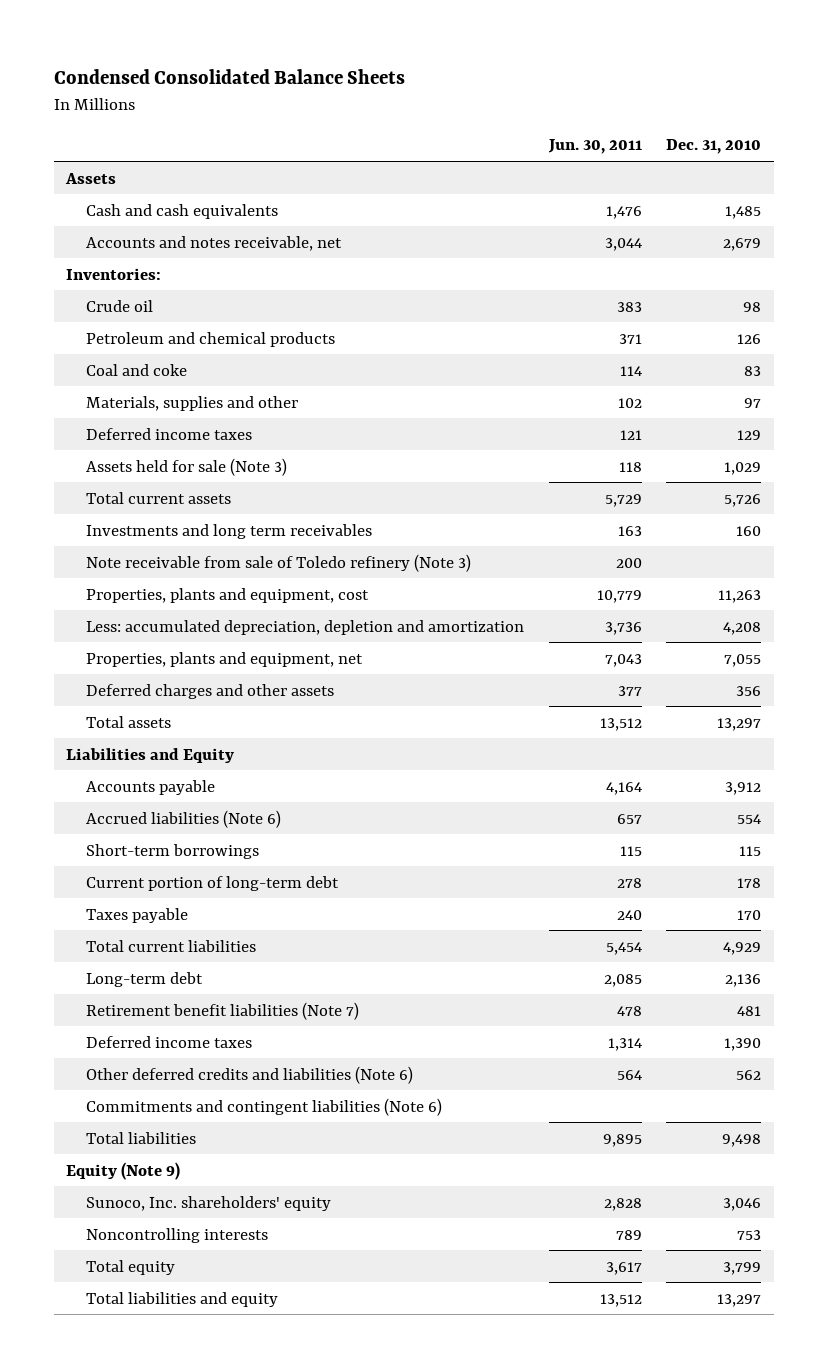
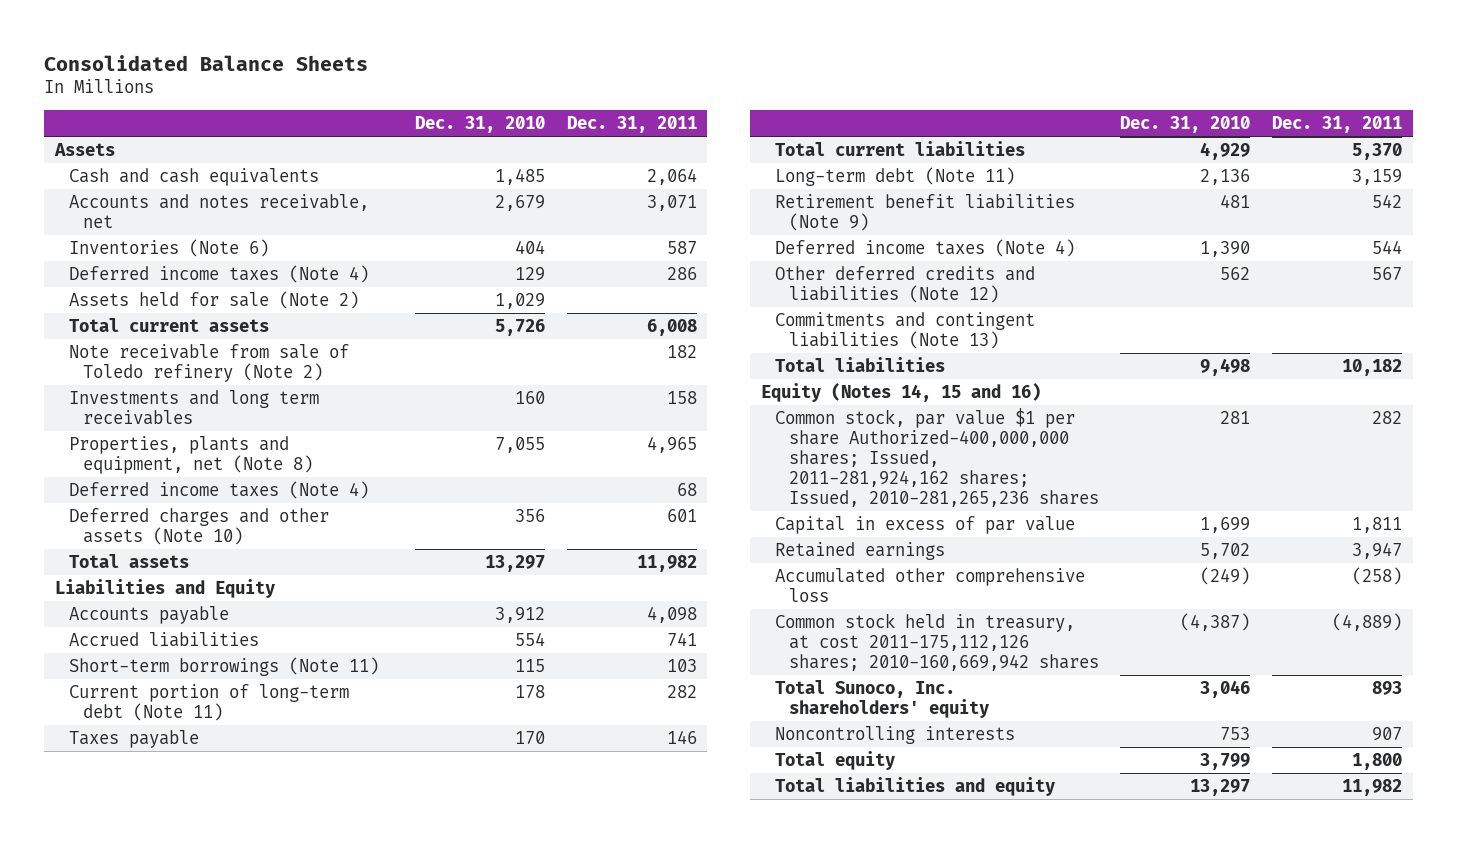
[54,68,406,84] Condensed Consolidated Balance Sheets -> [44,54,369,71] Consolidated Balance Sheets
[547,139,642,155] Jun. 30, 2011 -> none
none -> [566,116,697,134] Dec. 31, 2011
[66,267,162,280] Inventories: -> none
[86,299,154,312] Crude oil -> none
[86,331,336,347] Petroleum and chemical products -> none
[86,363,188,376] Coal and coke -> none
[86,395,299,411] Materials, supplies and other -> none
none -> [69,238,270,257] Inventories (Note 6)
[86,427,253,440] Deferred income taxes -> [69,264,370,283] Deferred income taxes (Note 4)
[86,457,288,476] Assets held for sale (Note 3) -> [69,290,360,309] Assets held for sale (Note 2)
none -> [69,343,350,382] Note receivable from sale of Toledo refinery (Note 2)
[86,553,472,572] Note receivable from sale of Toledo refinery (Note 3) -> none
[86,587,370,603] Properties, plants and equipment, cost -> none
[86,619,525,635] Less: accumulated depreciation, depletion and amortization -> none
[86,651,364,667] Properties, plants and equipment, net -> [69,435,314,474] Properties, plants and equipment, net (Note 8)
none -> [69,480,370,499] Deferred income taxes (Note 4)
[86,683,335,699] Deferred charges and other assets -> [69,507,330,545] Deferred charges and other assets (Note 10)
[86,809,282,828] Accrued liabilities (Note 6) -> [69,631,260,647] Accrued liabilities
[86,843,260,859] Short-term borrowings -> [69,656,380,676] Short-term borrowings (Note 11)
[86,875,340,891] Current portion of long-term debt -> [69,683,350,721] Current portion of long-term debt (Note 11)
[86,971,204,987] Long-term debt -> [774,166,1015,186] Long-term debt (Note 11)
[86,1001,360,1020] Retirement benefit liabilities (Note 7) -> [774,193,1075,231] Retirement benefit liabilities (Note 9)
[86,1035,253,1048] Deferred income taxes -> [774,238,1075,257] Deferred income taxes (Note 4)
[86,1065,414,1084] Other deferred credits and liabilities (Note 6) -> [774,265,1035,303] Other deferred credits and liabilities (Note 12)
[86,1097,443,1116] Commitments and contingent liabilities (Note 6) -> [774,311,1035,349] Commitments and contingent liabilities (Note 13)
[66,1161,181,1180] Equity (Note 9) -> [760,382,1041,402] Equity (Notes 14, 15 and 16)
none -> [774,407,1099,507] Common stock, par value $1 per share Authorized-400,000,000 shares; Issued, 2011-281,924,162 shares; Issued, 2010-281,265,236 shares
none -> [774,515,1075,534] Capital in excess of par value
none -> [774,541,945,560] Retained earnings
none -> [774,567,1085,602] Accumulated other comprehensive loss
none -> [774,612,1099,671] Common stock held in treasury, at cost 2011-175,112,126 shares; 2010-160,669,942 shares
[86,1195,332,1211] Sunoco, Inc. shareholders' equity -> [774,679,989,718] Total Sunoco, Inc. shareholders' equity

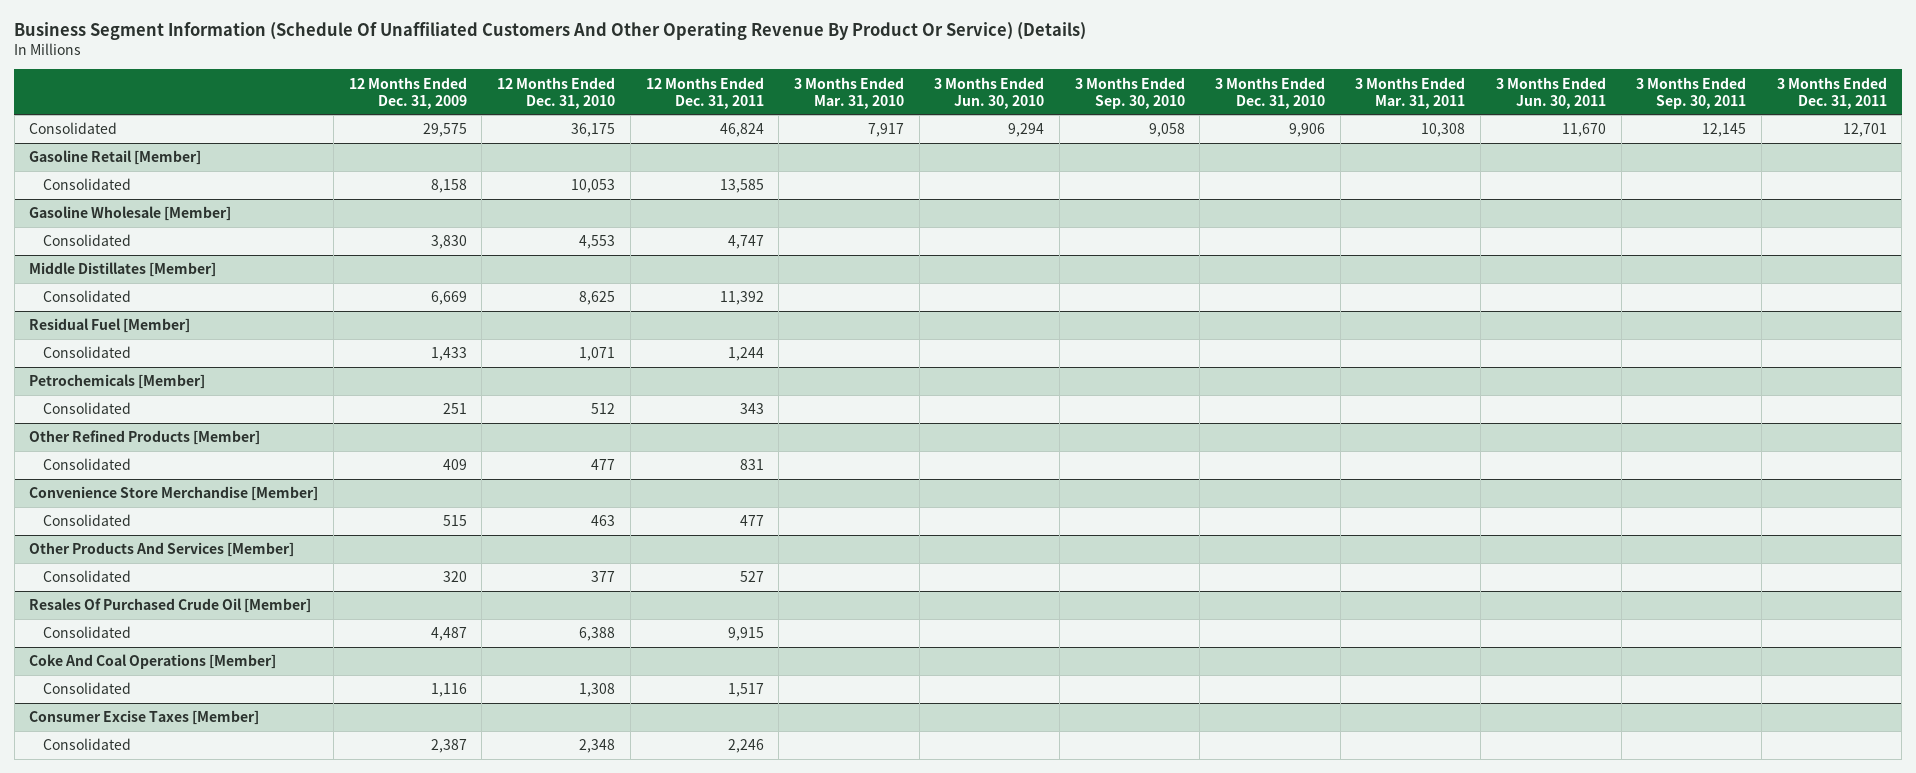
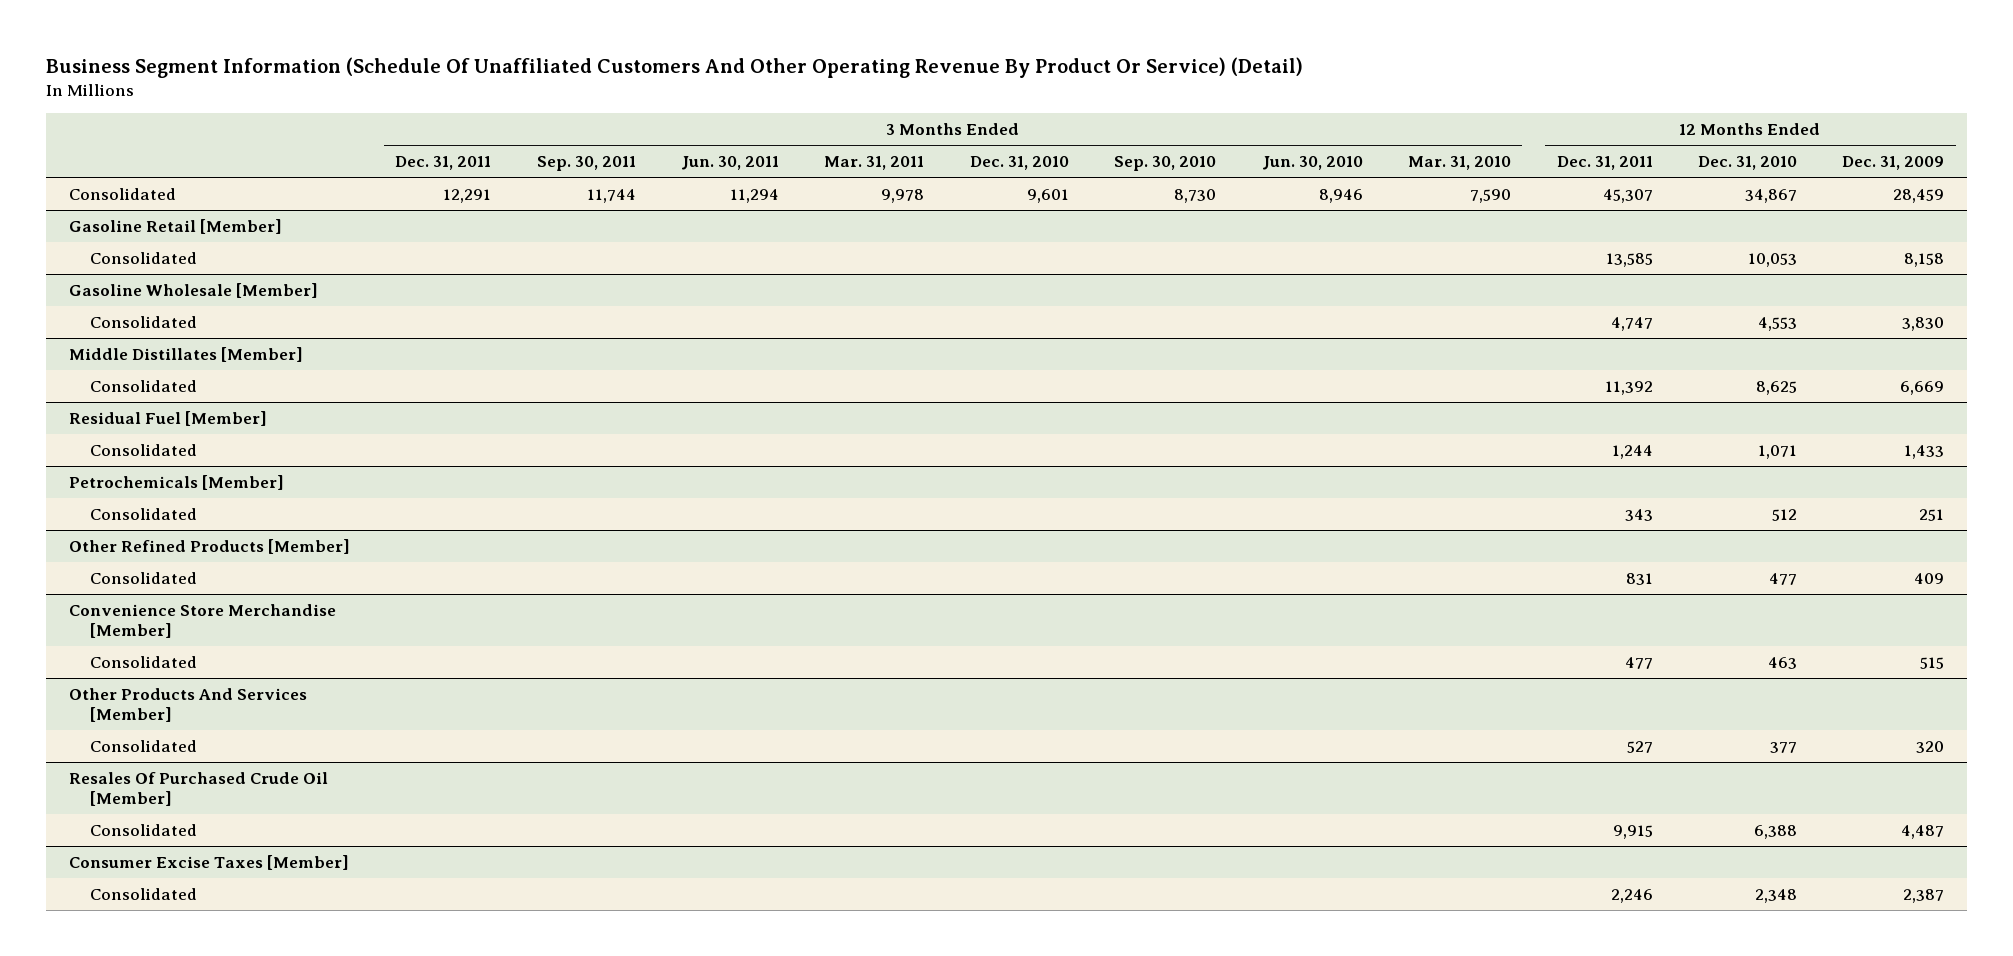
[14,22,1087,41] Business Segment Information (Schedule Of Unaffiliated Customers And Other Operating Revenue By Product Or Service) (Details) -> [46,56,1304,78] Business Segment Information (Schedule Of Unaffiliated Customers And Other Operating Revenue By Product Or Service) (Detail)
[422,123,467,138] 29,575 -> [1893,188,1945,203] 28,459
[571,123,616,138] 36,175 -> [1744,188,1797,203] 34,867
[719,123,764,138] 46,824 -> [1602,188,1653,203] 45,307
[867,123,904,138] 7,917 -> [1470,188,1512,203] 7,590
[1008,123,1045,138] 9,294 -> [1318,188,1363,203] 8,946
[1148,123,1185,138] 9,058 -> [1174,188,1217,203] 8,730
[1289,123,1326,138] 9,906 -> [1026,188,1069,203] 9,601
[1421,123,1466,138] 10,308 -> [881,188,925,203] 9,978
[1561,123,1606,138] 11,670 -> [730,188,780,203] 11,294
[1702,123,1747,138] 12,145 -> [586,188,636,203] 11,744
[1842,123,1887,138] 12,701 -> [443,188,492,203] 12,291
[29,654,277,670] Coke And Coal Operations [Member] -> none
[43,682,132,695] Consolidated -> none

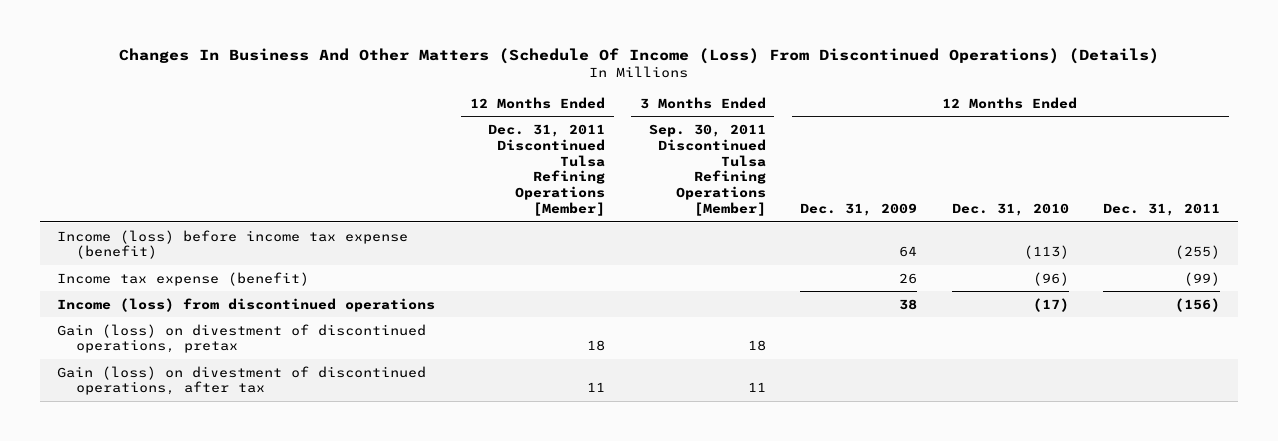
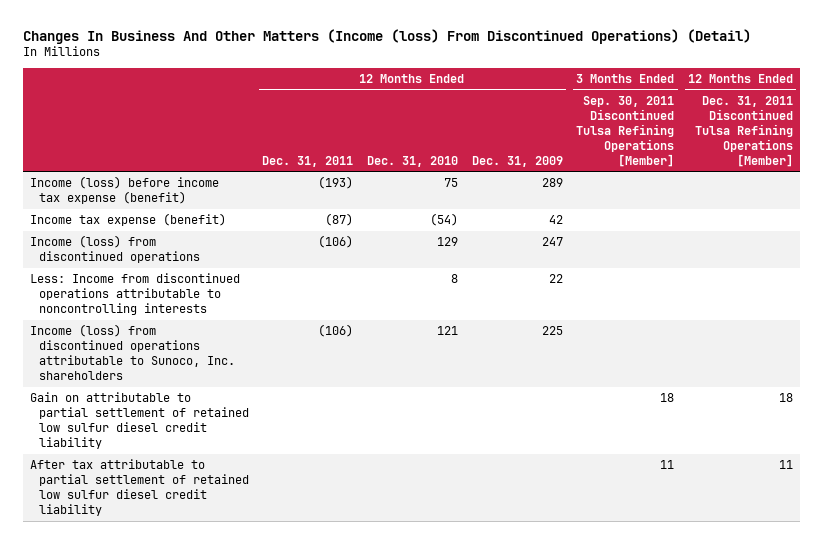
[118,48,1159,65] Changes In Business And Other Matters (Schedule Of Income (Loss) From Discontinued Operations) (Details) -> [22,28,751,44] Changes In Business And Other Matters (Income (loss) From Discontinued Operations) (Detail)
[899,246,918,258] 64 -> [541,178,563,188] 289
[1023,245,1069,260] (113) -> [443,178,458,188] 75
[1175,245,1221,260] (255) -> [318,176,354,190] (193)
[899,272,918,284] 26 -> [548,215,563,225] 42
[1032,271,1069,286] (96) -> [429,213,458,227] (54)
[1184,271,1221,286] (99) -> [325,213,354,227] (87)
[899,298,918,310] 38 -> [541,237,563,247] 247
[1032,297,1069,312] (17) -> [436,237,458,247] 129
[1175,297,1221,312] (156) -> [318,235,354,249] (106)
none -> [29,273,240,315] Less: Income from discontinued operations attributable to noncontrolling interests
none -> [29,324,235,380] Income (loss) from discontinued operations attributable to Sunoco, Inc. shareholders
[57,323,427,354] Gain (loss) on divestment of discontinued operations, pretax -> [29,392,249,449] Gain on attributable to partial settlement of retained low sulfur diesel credit liability
[57,365,427,396] Gain (loss) on divestment of discontinued operations, after tax -> [29,459,249,516] After tax attributable to partial settlement of retained low sulfur diesel credit liability

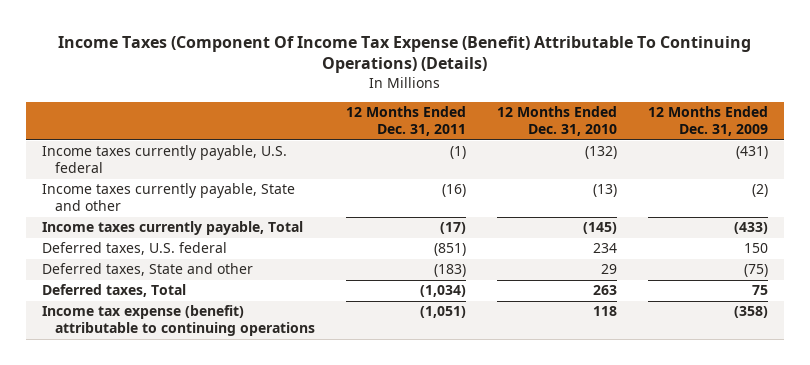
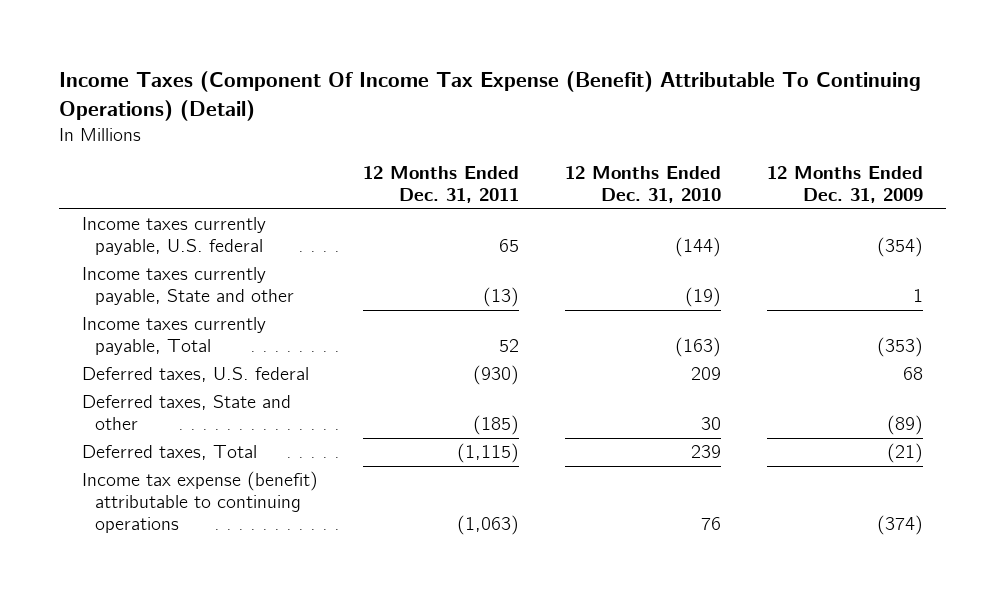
[58,35,752,74] Income Taxes (Component Of Income Tax Expense (Benefit) Attributable To Continuing Operations) (Details) -> [58,71,921,121] Income Taxes (Component Of Income Tax Expense (Benefit) Attributable To Continuing Operations) (Detail)
[450,146,467,160] (1) -> [499,239,520,253] 65
[585,146,618,160] (132) -> [674,237,721,258] (144)
[736,146,769,160] (431) -> [876,237,923,258] (354)
[442,184,467,198] (16) -> [483,287,520,308] (13)
[593,184,618,198] (13) -> [684,287,721,308] (19)
[752,184,769,198] (2) -> [912,289,923,303] 1
[440,222,467,235] (17) -> [499,339,520,353] 52
[583,222,618,235] (145) -> [674,337,721,358] (163)
[734,222,769,235] (433) -> [876,337,923,358] (353)
[434,243,467,257] (851) -> [473,365,520,386] (930)
[593,243,618,254] 234 -> [690,367,721,381] 209
[744,243,769,254] 150 -> [902,367,923,381] 68
[434,264,467,278] (183) -> [473,415,520,436] (185)
[601,264,618,275] 29 -> [700,417,721,431] 30
[744,264,769,278] (75) -> [886,415,923,436] (89)
[420,285,467,298] (1,034) -> [457,443,520,464] (1,115)
[593,285,618,296] 263 -> [690,445,721,459] 239
[752,285,769,296] 75 -> [886,443,923,464] (21)
[420,306,467,319] (1,051) -> [457,515,520,536] (1,063)
[593,306,618,317] 118 -> [700,517,721,531] 76
[734,306,769,319] (358) -> [876,515,923,536] (374)

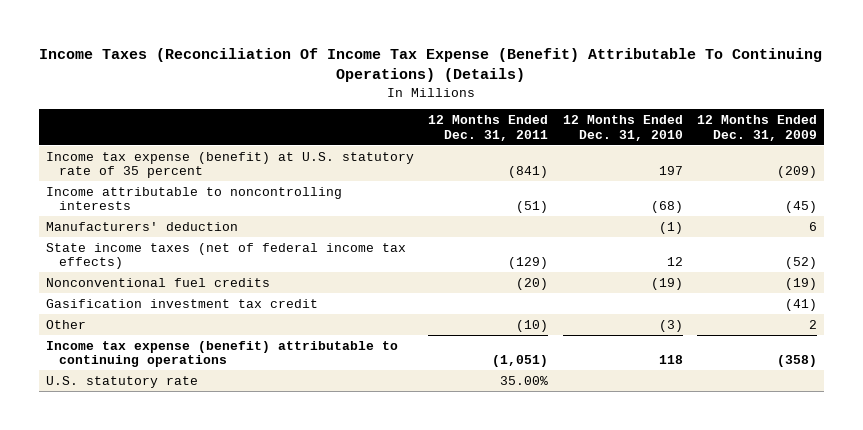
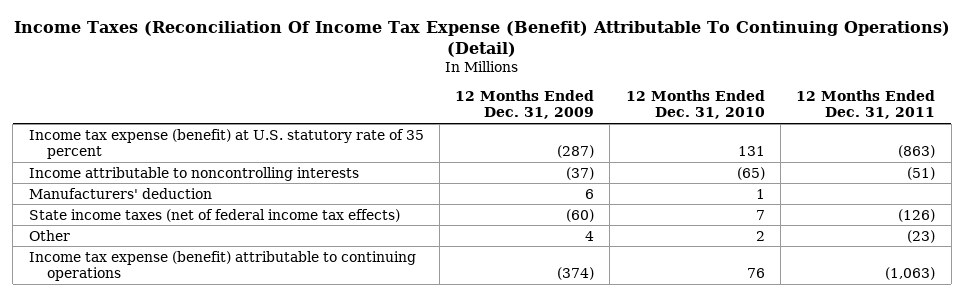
[39,48,823,83] Income Taxes (Reconciliation Of Income Tax Expense (Benefit) Attributable To Continuing Operations) (Details) -> [13,21,950,58] Income Taxes (Reconciliation Of Income Tax Expense (Benefit) Attributable To Continuing Operations) (Detail)
[46,277,271,287] Nonconventional fuel credits -> none
[46,298,319,308] Gasification investment tax credit -> none
[46,375,199,388] U.S. statutory rate -> none
[508,166,549,179] (841) -> [898,144,936,158] (863)
[658,166,683,176] 197 -> [737,145,765,156] 131
[776,166,817,179] (209) -> [557,144,595,158] (287)
[650,201,683,214] (68) -> [736,166,765,180] (65)
[784,201,817,214] (45) -> [566,166,595,180] (37)
[658,221,683,234] (1) -> [755,188,765,199] 1
[508,257,549,270] (129) -> [898,208,936,222] (126)
[666,257,683,267] 12 -> [755,209,765,220] 7
[784,257,817,270] (52) -> [566,208,595,222] (60)
[516,319,549,332] (10) -> [907,229,936,243] (23)
[658,319,683,332] (3) -> [755,230,765,241] 2
[808,319,817,329] 2 -> [585,230,595,241] 4
[492,355,549,368] (1,051) -> [885,266,936,280] (1,063)
[658,355,683,365] 118 -> [746,267,765,278] 76
[776,355,817,368] (358) -> [557,266,595,280] (374)

